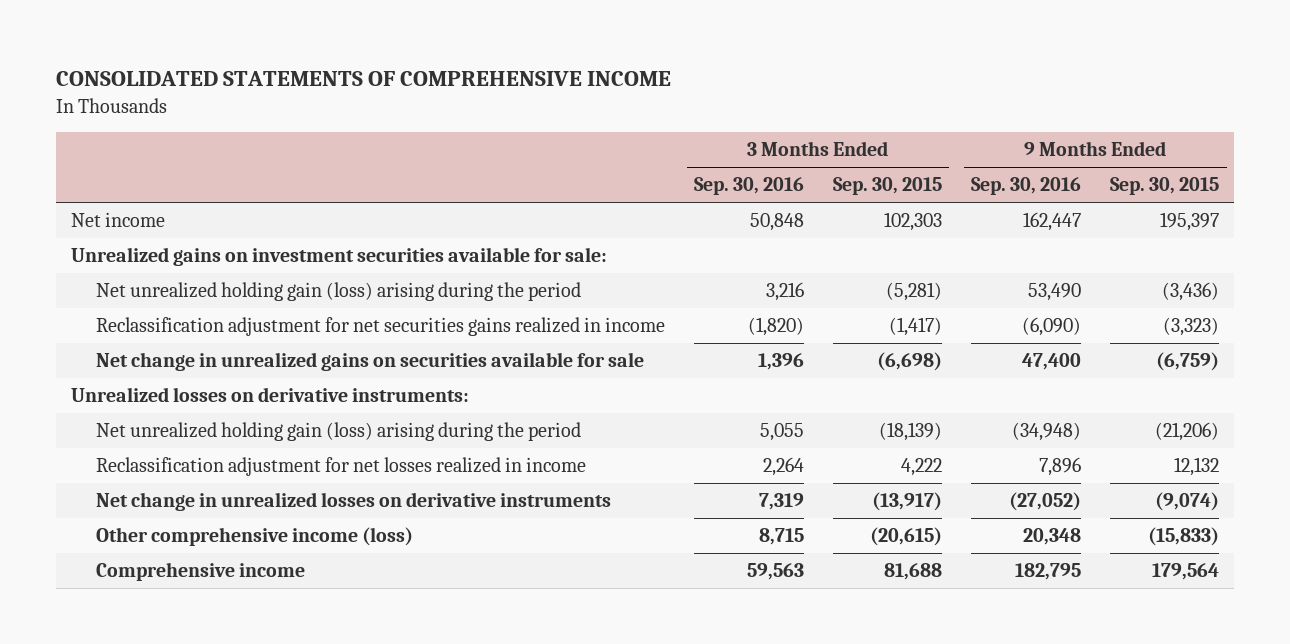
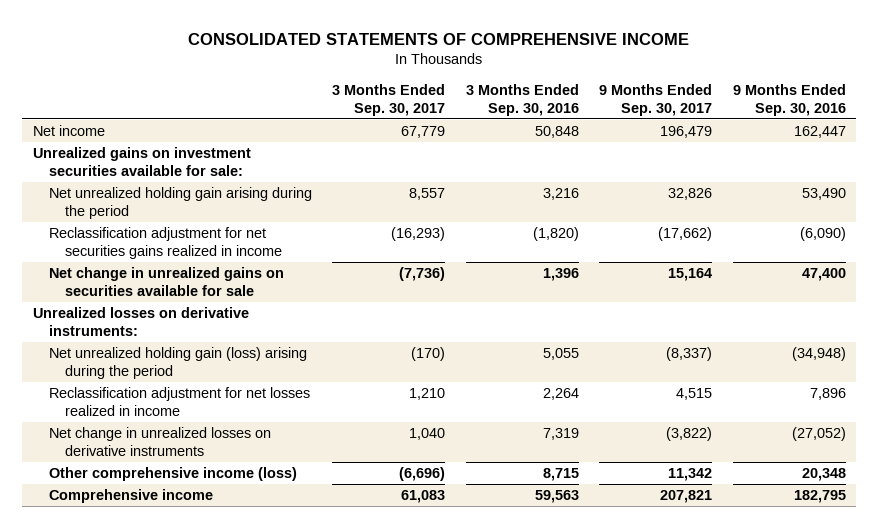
[833,177,943,196] Sep. 30, 2015 -> none
[1110,177,1220,196] Sep. 30, 2015 -> none
none -> [332,83,446,116] 3 Months Ended Sep. 30, 2017
none -> [599,83,713,116] 9 Months Ended Sep. 30, 2017
[95,282,581,302] Net unrealized holding gain (loss) arising during the period -> [48,186,312,219] Net unrealized holding gain arising during the period

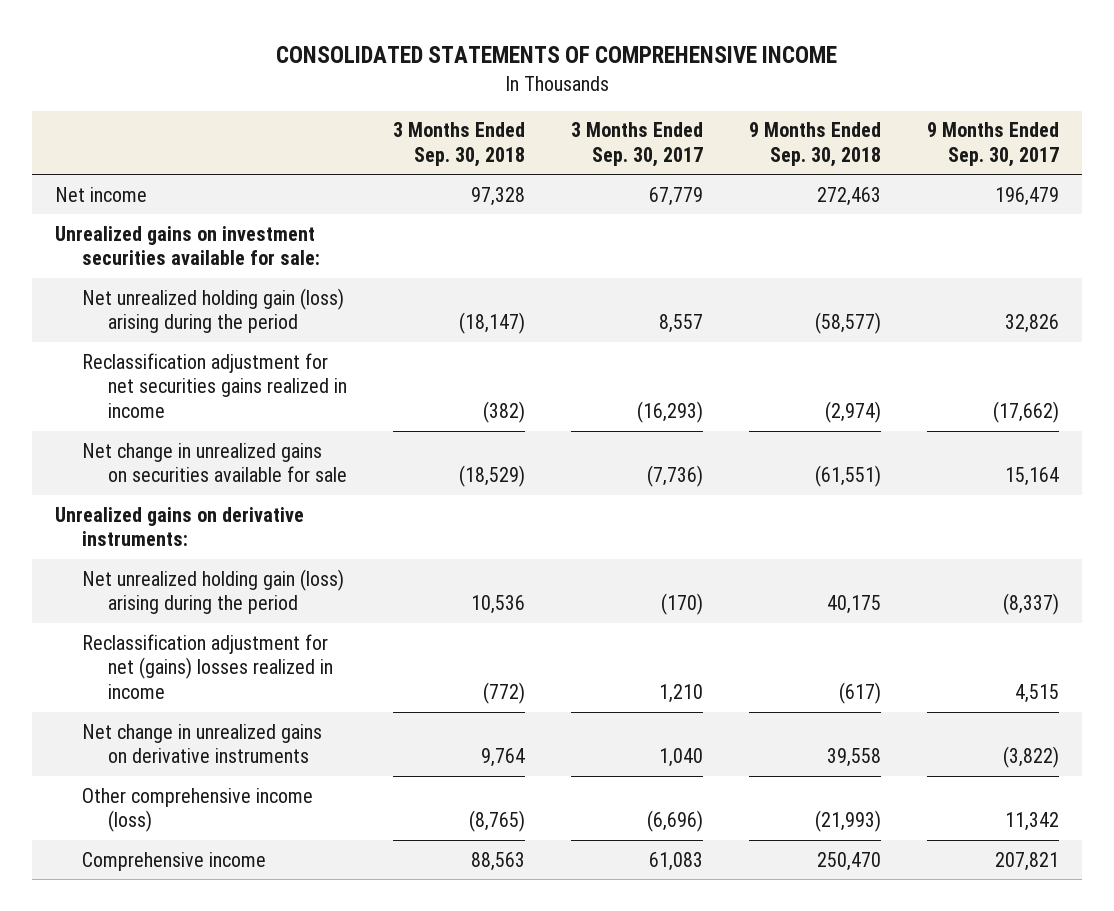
[465,83,579,116] 3 Months Ended Sep. 30, 2016 -> none
[732,83,846,116] 9 Months Ended Sep. 30, 2016 -> none
none -> [393,122,526,168] 3 Months Ended Sep. 30, 2018
none -> [749,122,882,168] 9 Months Ended Sep. 30, 2018
[48,186,312,219] Net unrealized holding gain arising during the period -> [81,287,344,334] Net unrealized holding gain (loss) arising during the period
[32,306,249,336] Unrealized losses on derivative instruments: -> [55,506,305,547] Unrealized gains on derivative instruments:
[48,386,310,416] Reclassification adjustment for net losses realized in income -> [81,633,334,700] Reclassification adjustment for net (gains) losses realized in income
[48,426,271,456] Net change in unrealized losses on derivative instruments -> [81,723,322,764] Net change in unrealized gains on derivative instruments

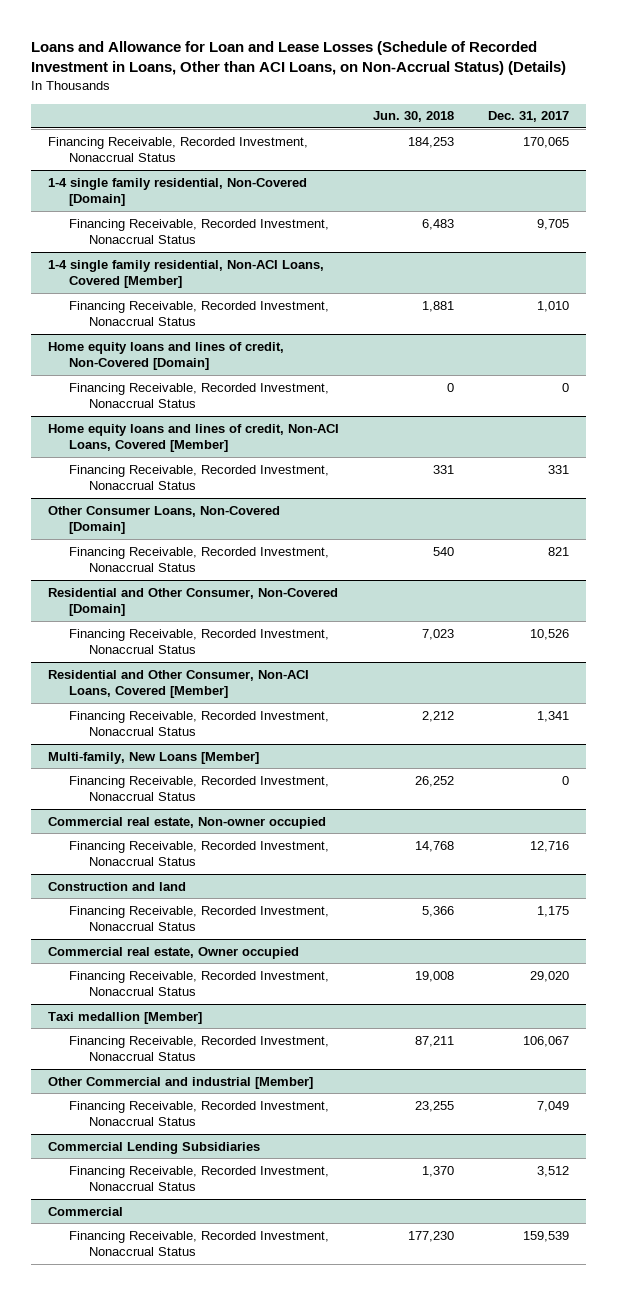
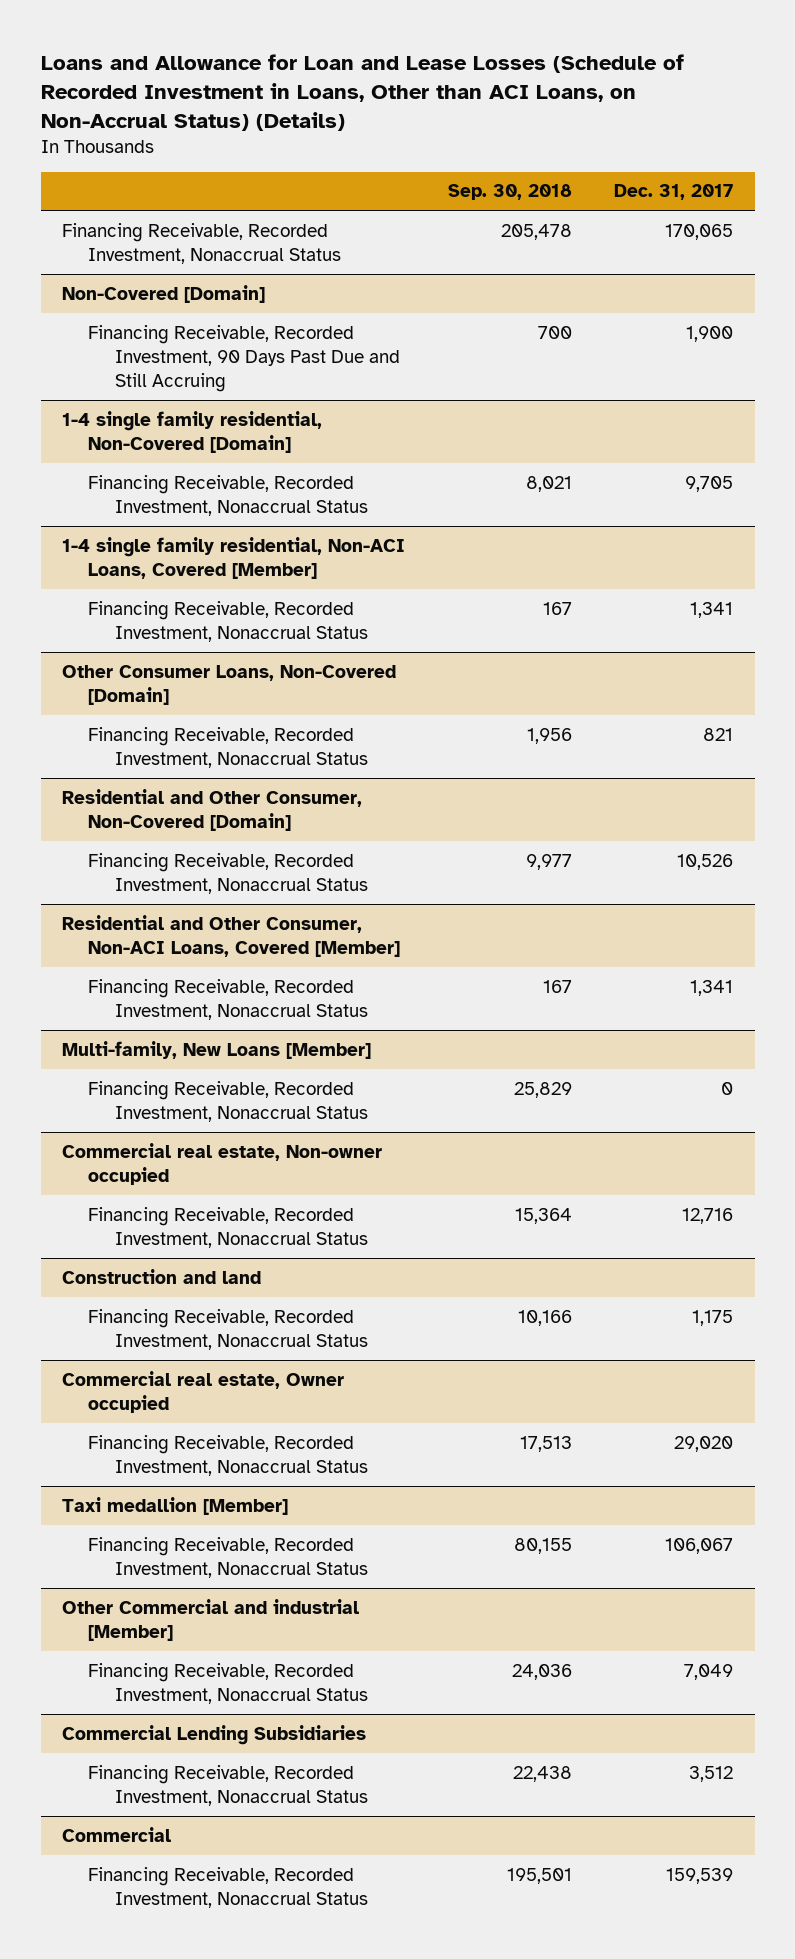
[373,111,455,123] Jun. 30, 2018 -> none
none -> [447,184,572,201] Sep. 30, 2018
none -> [61,284,265,303] Non-Covered [Domain]
none -> [88,324,400,392] Financing Receivable, Recorded Investment, 90 Days Past Due and Still Accruing
[48,341,285,371] Home equity loans and lines of credit, Non-Covered [Domain] -> none
[68,382,329,409] Financing Receivable, Recorded Investment, Nonaccrual Status -> none
[48,423,340,453] Home equity loans and lines of credit, Non-ACI Loans, Covered [Member] -> none
[68,464,329,491] Financing Receivable, Recorded Investment, Nonaccrual Status -> none
[537,300,570,312] 1,010 -> [690,601,734,618] 1,341

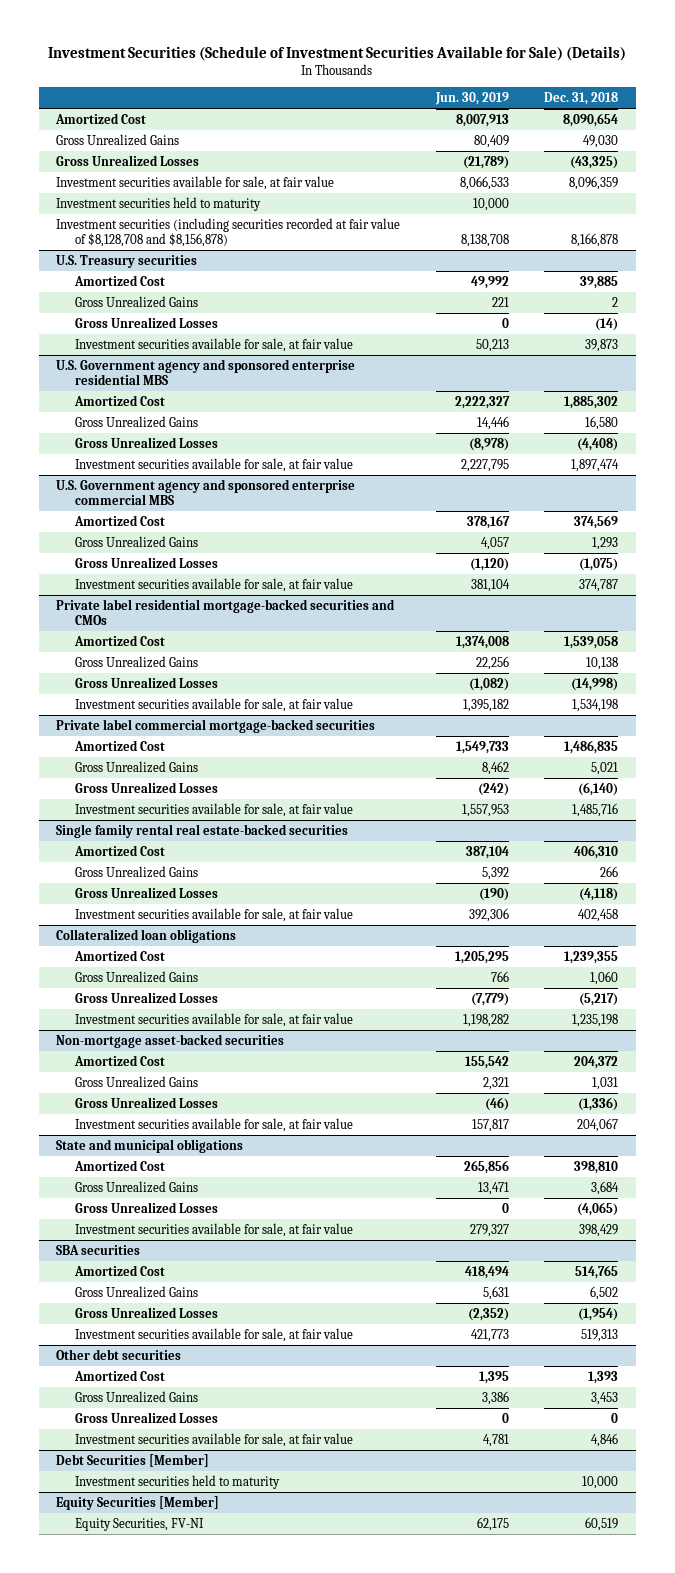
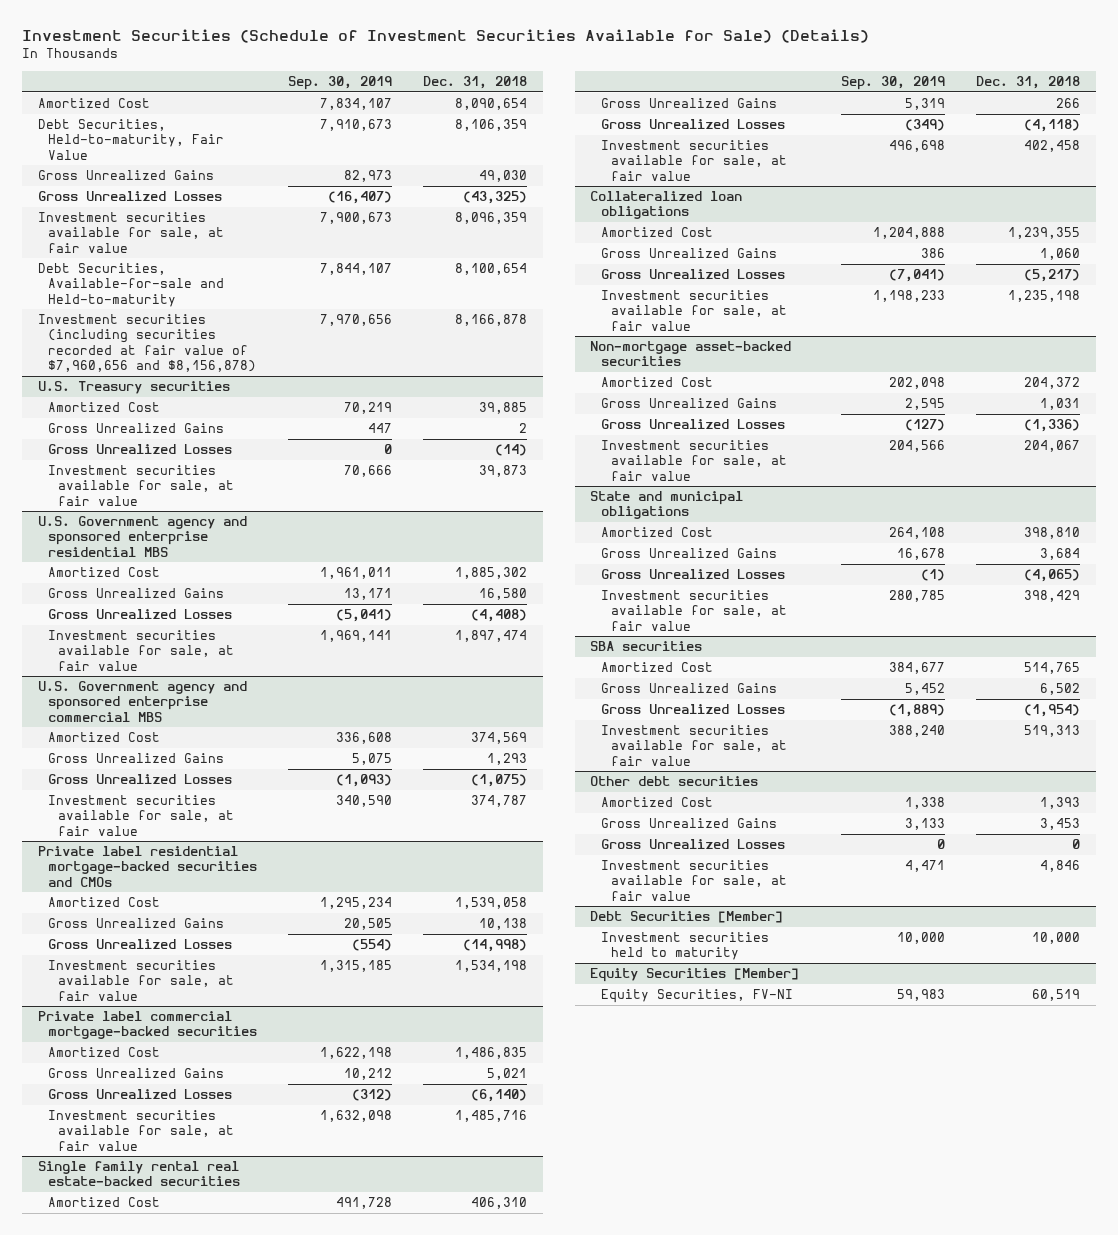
[434,91,509,105] Jun. 30, 2019 -> none
none -> [288,76,393,91] Sep. 30, 2019
none -> [37,119,225,160] Debt Securities, Held-to-maturity, Fair Value
[56,196,262,211] Investment securities held to maturity -> none
none -> [37,263,225,307] Debt Securities, Available-for-sale and Held-to-maturity
[56,217,401,248] Investment securities (including securities recorded at fair value of $8,128,708 and $8,156,878) -> [37,314,257,372] Investment securities (including securities recorded at fair value of $7,960,656 and $8,156,878)

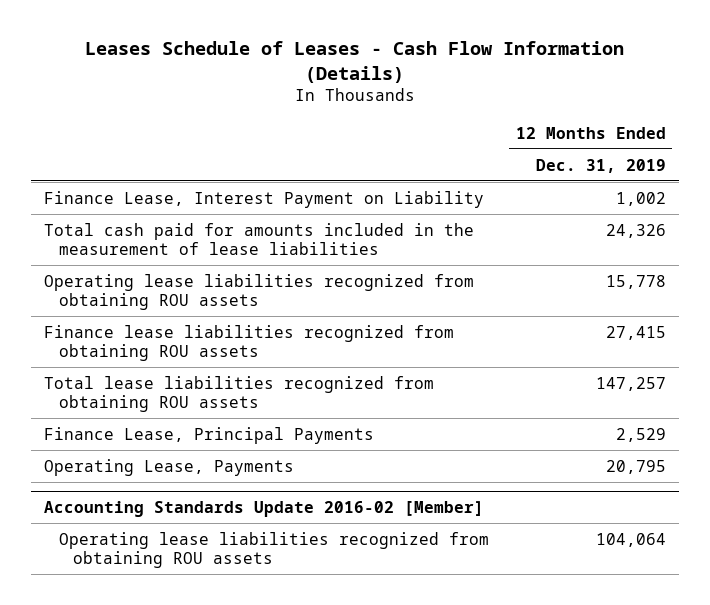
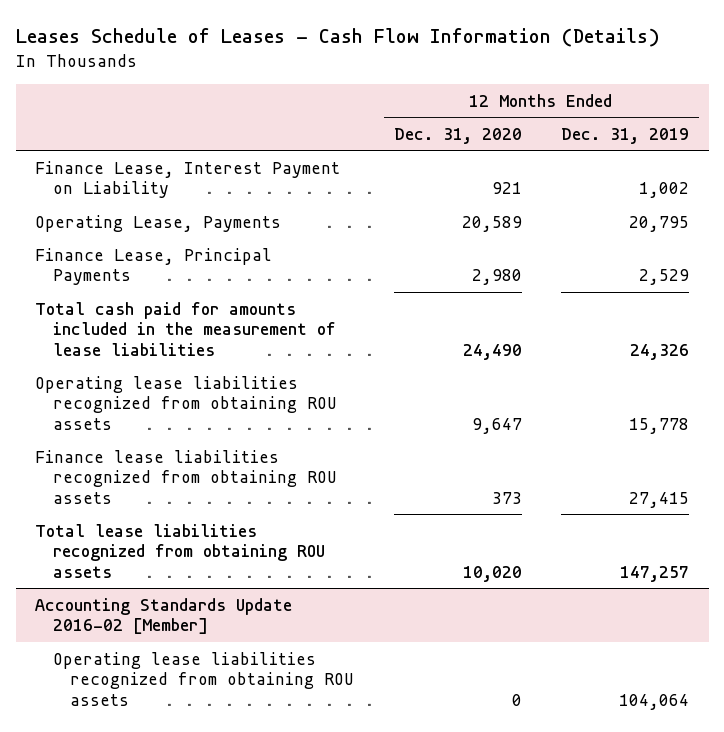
none -> [393,127,522,144] Dec. 31, 2020
[44,458,295,476] Operating Lease, Payments -> [35,214,282,232] Operating Lease, Payments
[44,426,375,444] Finance Lease, Principal Payments -> [35,247,273,286] Finance Lease, Principal Payments

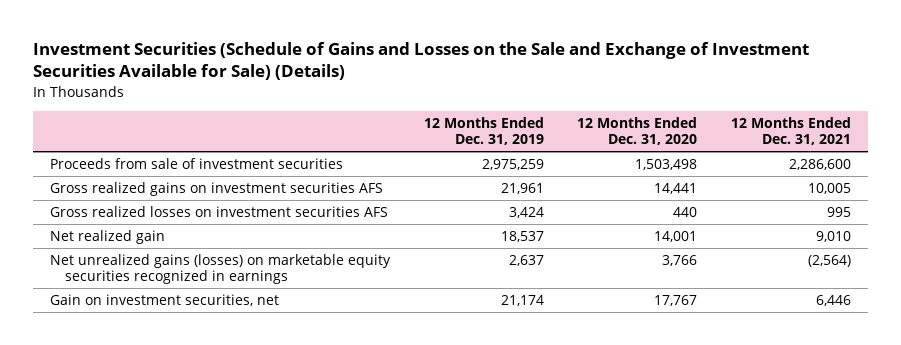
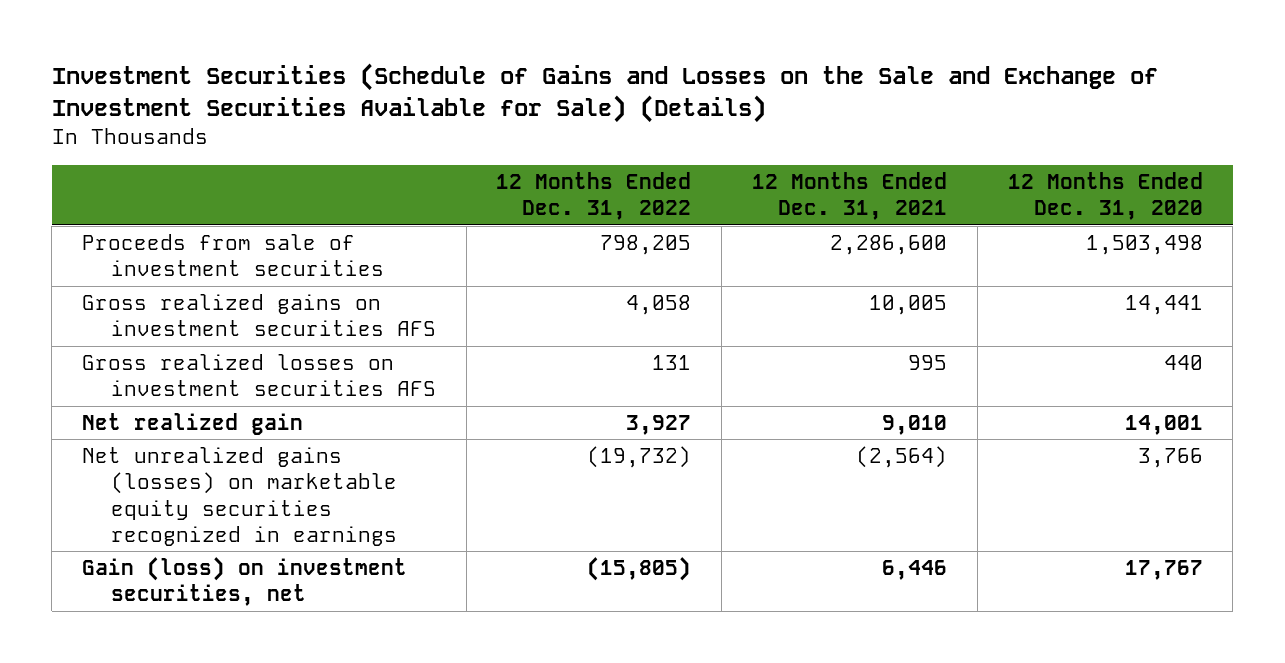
[423,116,544,146] 12 Months Ended Dec. 31, 2019 -> none
none -> [496,171,692,221] 12 Months Ended Dec. 31, 2022
[50,293,280,306] Gain on investment securities, net -> [81,556,407,607] Gain (loss) on investment securities, net

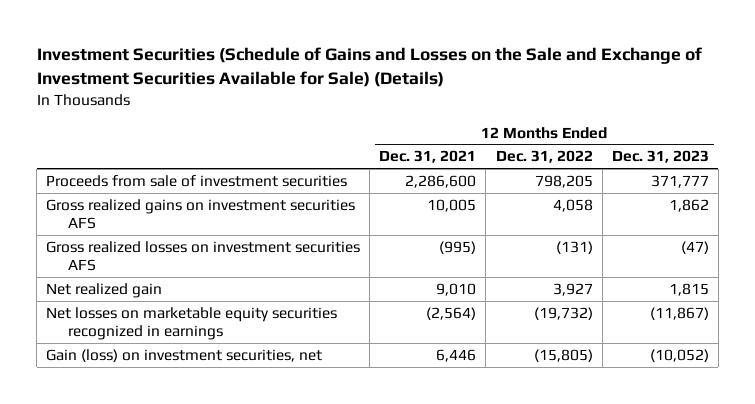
[1007,171,1203,221] 12 Months Ended Dec. 31, 2020 -> none
none -> [611,150,709,164] Dec. 31, 2023
[652,354,692,370] 131 -> [555,240,593,254] (131)
[908,354,948,370] 995 -> [439,240,477,254] (995)
[81,446,397,547] Net unrealized gains (losses) on marketable equity securities recognized in earnings -> [46,306,338,341] Net losses on marketable equity securities recognized in earnings

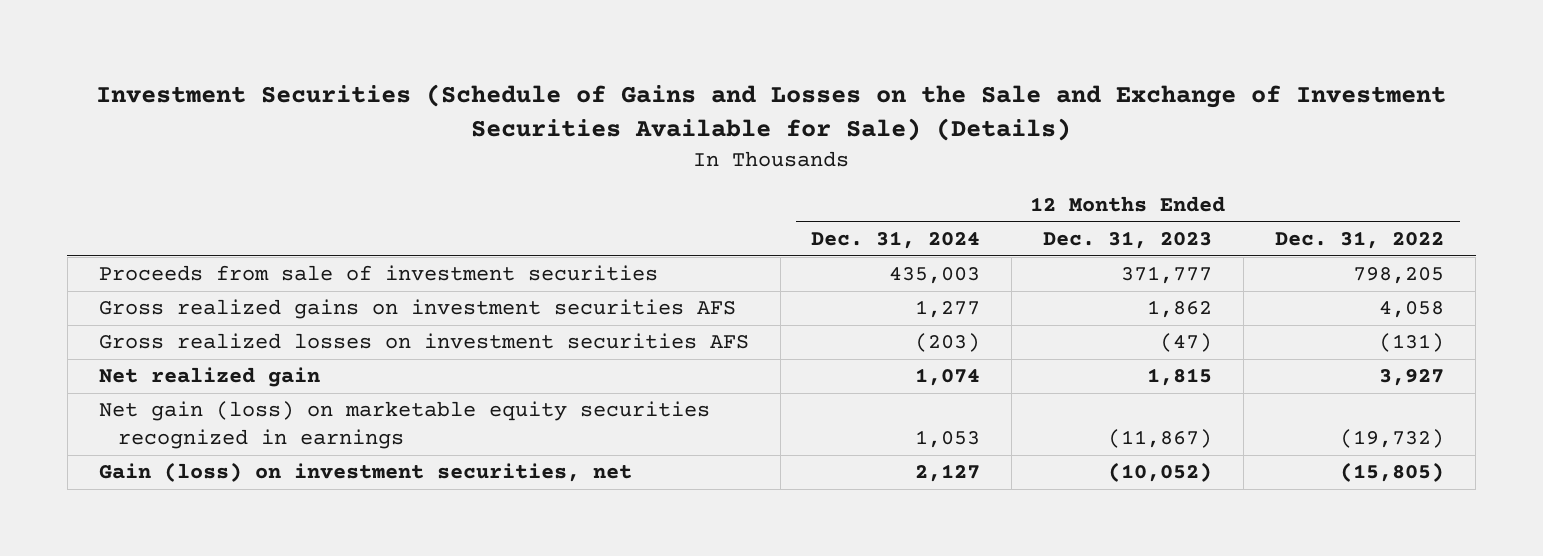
[379,150,477,164] Dec. 31, 2021 -> none
none -> [811,231,981,250] Dec. 31, 2024
[46,306,338,341] Net losses on marketable equity securities recognized in earnings -> [98,401,710,450] Net gain (loss) on marketable equity securities recognized in earnings

